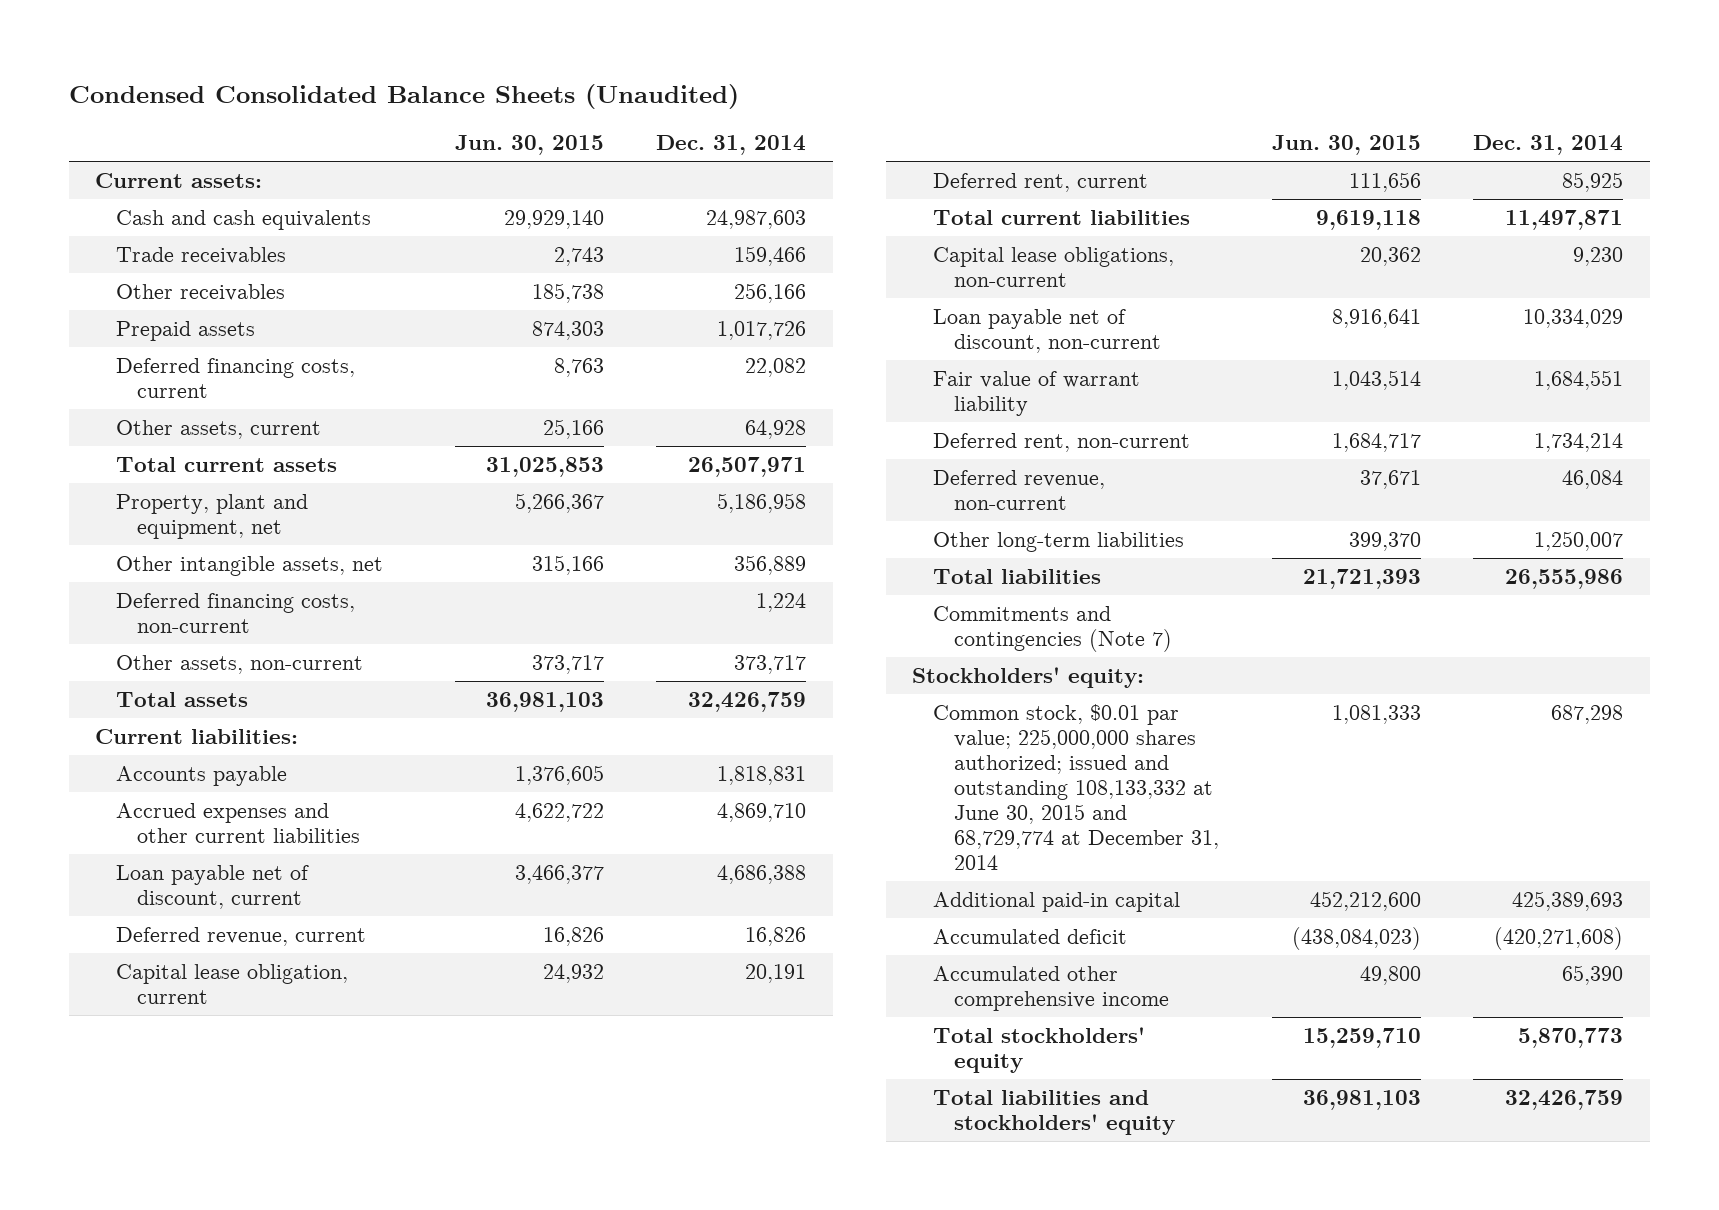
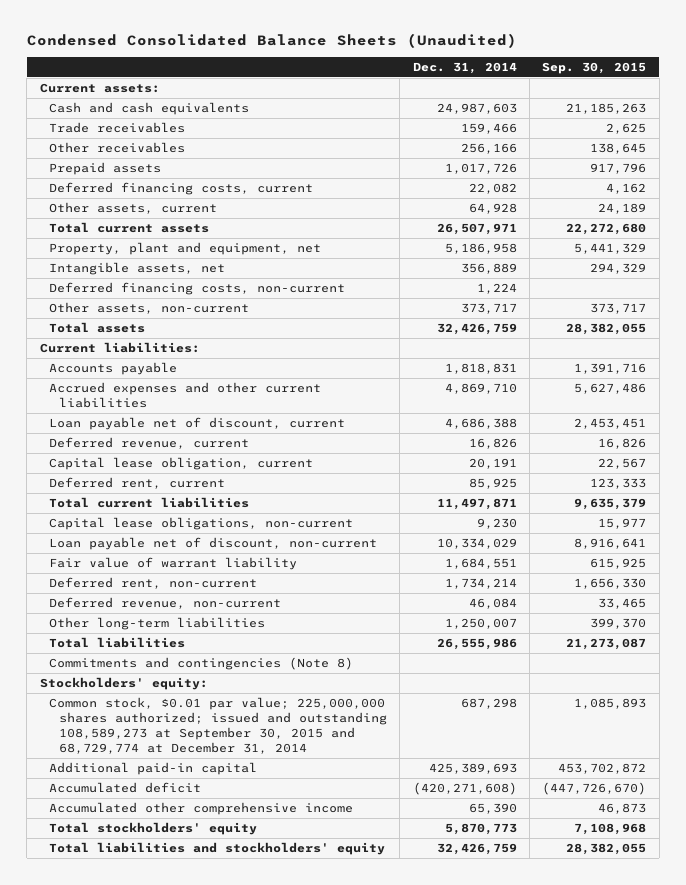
[454,134,604,155] Jun. 30, 2015 -> none
none -> [542,61,647,74] Sep. 30, 2015
[116,555,384,576] Other intangible assets, net -> [49,262,226,276] Intangible assets, net
[933,605,1173,653] Commitments and contingencies (Note 7) -> [49,657,354,671] Commitments and contingencies (Note 8)
[933,703,1220,871] Common stock, $0.01 par value; 225,000,000 shares authorized; issued and outstanding 108,133,332 at June 30, 2015 and 68,729,774 at December 31, 2014 -> [49,697,387,754] Common stock, $0.01 par value; 225,000,000 shares authorized; issued and outstanding 108,589,273 at September 30, 2015 and 68,729,774 at December 31, 2014

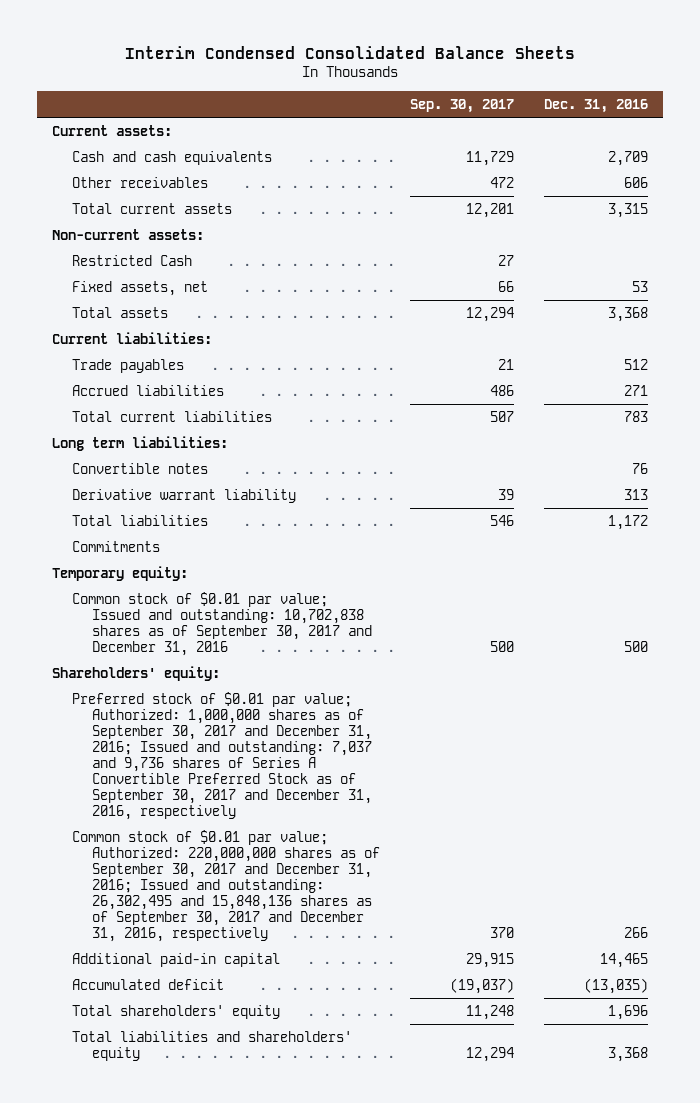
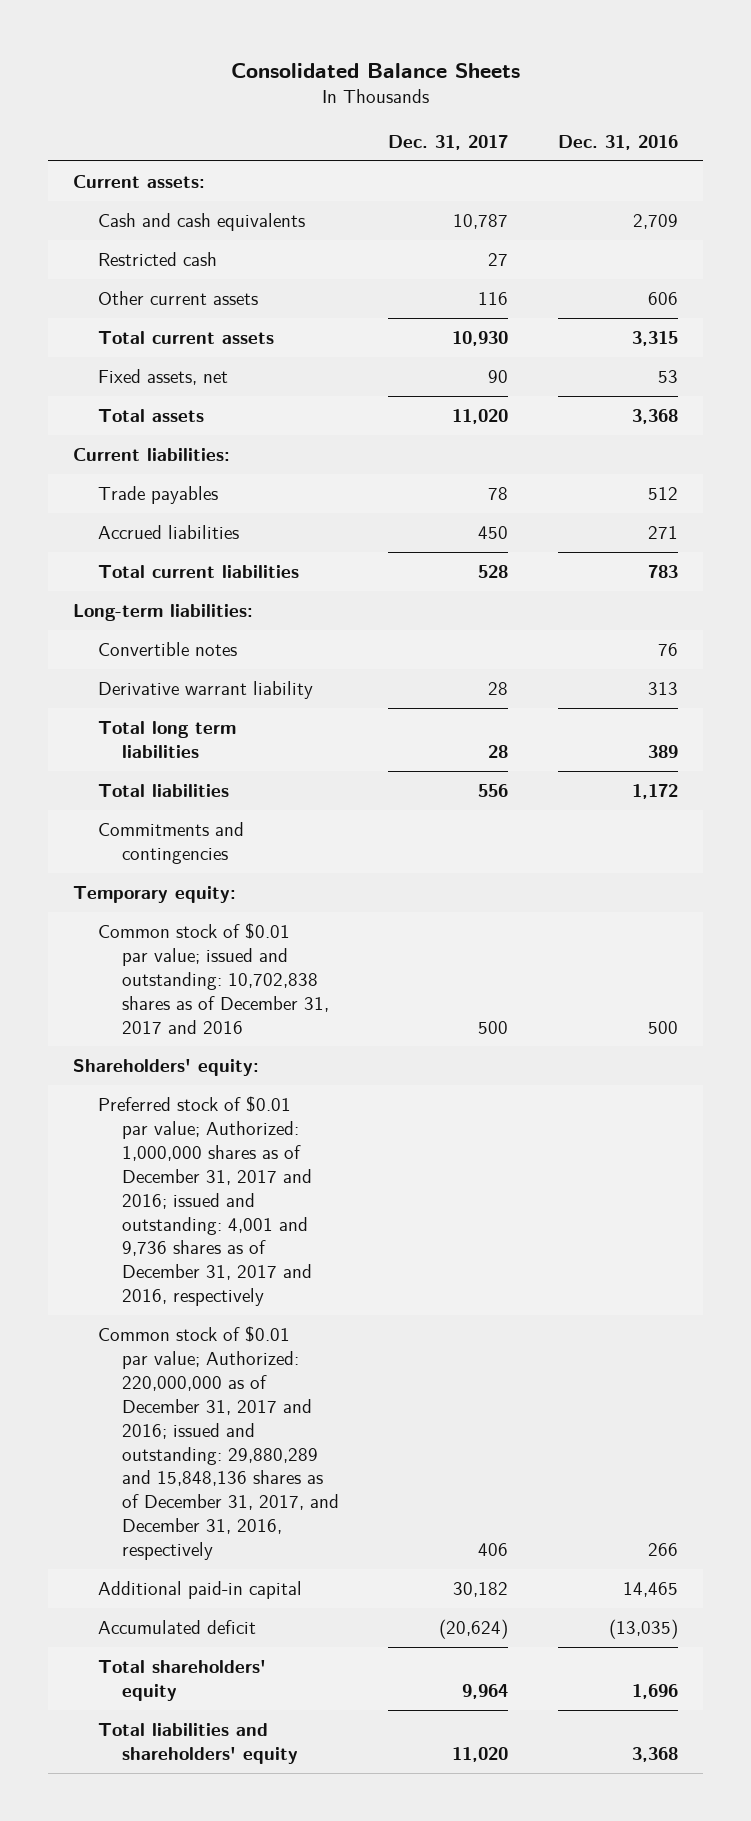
[125,45,576,59] Interim Condensed Consolidated Balance Sheets -> [230,62,520,78] Consolidated Balance Sheets
[409,98,514,113] Sep. 30, 2017 -> none
none -> [388,135,509,151] Dec. 31, 2017
[71,176,208,188] Other receivables -> none
none -> [97,251,217,266] Restricted cash
none -> [97,290,258,305] Other current assets
[52,228,205,240] Non-current assets: -> none
[71,254,192,266] Restricted Cash -> none
[52,435,229,451] Long term liabilities: -> [73,603,254,621] Long-term liabilities:
none -> [97,720,236,758] Total long term liabilities
[71,540,160,552] Commitments -> [97,821,244,864] Commitments and contingencies
[71,591,372,656] Common stock of $0.01 par value; Issued and outstanding: 10,702,838 shares as of September 30, 2017 and December 31, 2016 -> [97,922,330,1034] Common stock of $0.01 par value; issued and outstanding: 10,702,838 shares as of December 31, 2017 and 2016
[71,691,372,821] Preferred stock of $0.01 par value; Authorized: 1,000,000 shares as of September 30, 2017 and December 31, 2016; Issued and outstanding: 7,037 and 9,736 shares of Series A Convertible Preferred Stock as of September 30, 2017 and December 31, 2016, respectively -> [97,1095,313,1307] Preferred stock of $0.01 par value; Authorized: 1,000,000 shares as of December 31, 2017 and 2016; issued and outstanding: 4,001 and 9,736 shares as of December 31, 2017 and 2016, respectively
[71,829,380,943] Common stock of $0.01 par value; Authorized: 220,000,000 shares as of September 30, 2017 and December 31, 2016; Issued and outstanding: 26,302,495 and 15,848,136 shares as of September 30, 2017 and December 31, 2016, respectively -> [97,1325,340,1561] Common stock of $0.01 par value; Authorized: 220,000,000 as of December 31, 2017 and 2016; issued and outstanding: 29,880,289 and 15,848,136 shares as of December 31, 2017, and December 31, 2016, respectively

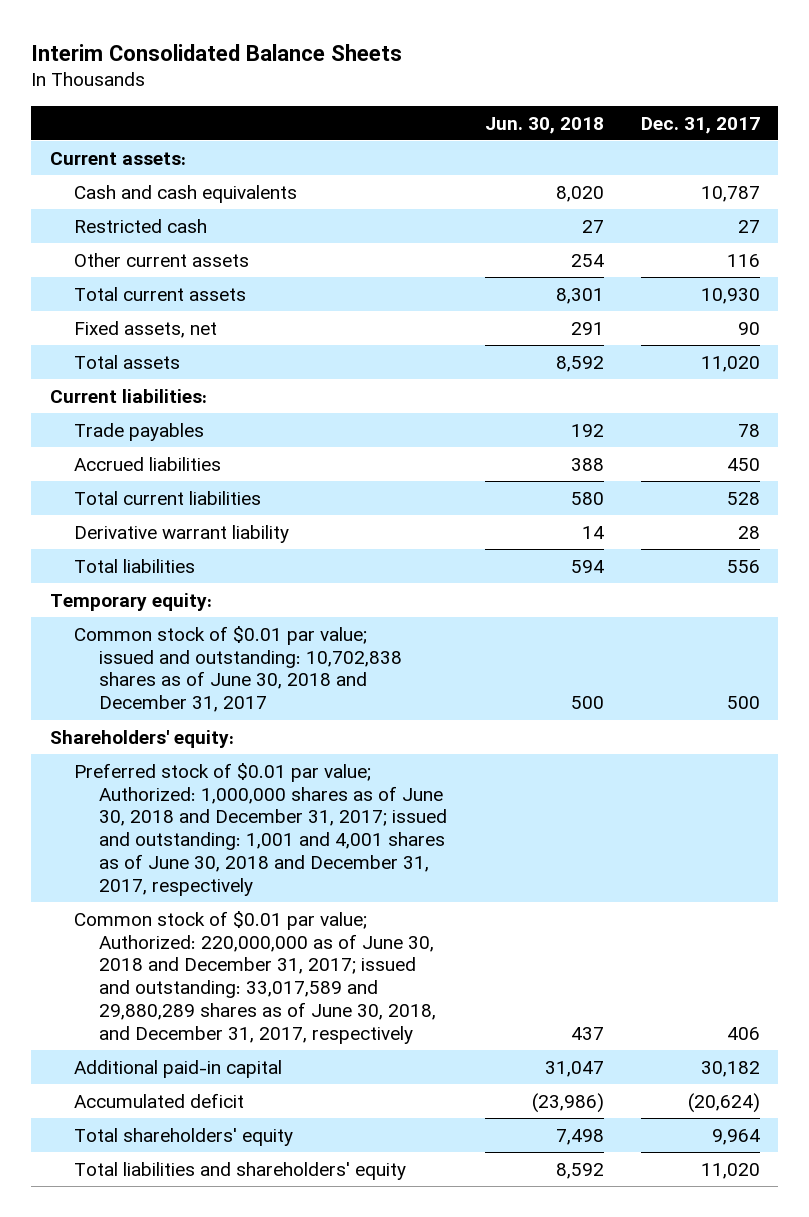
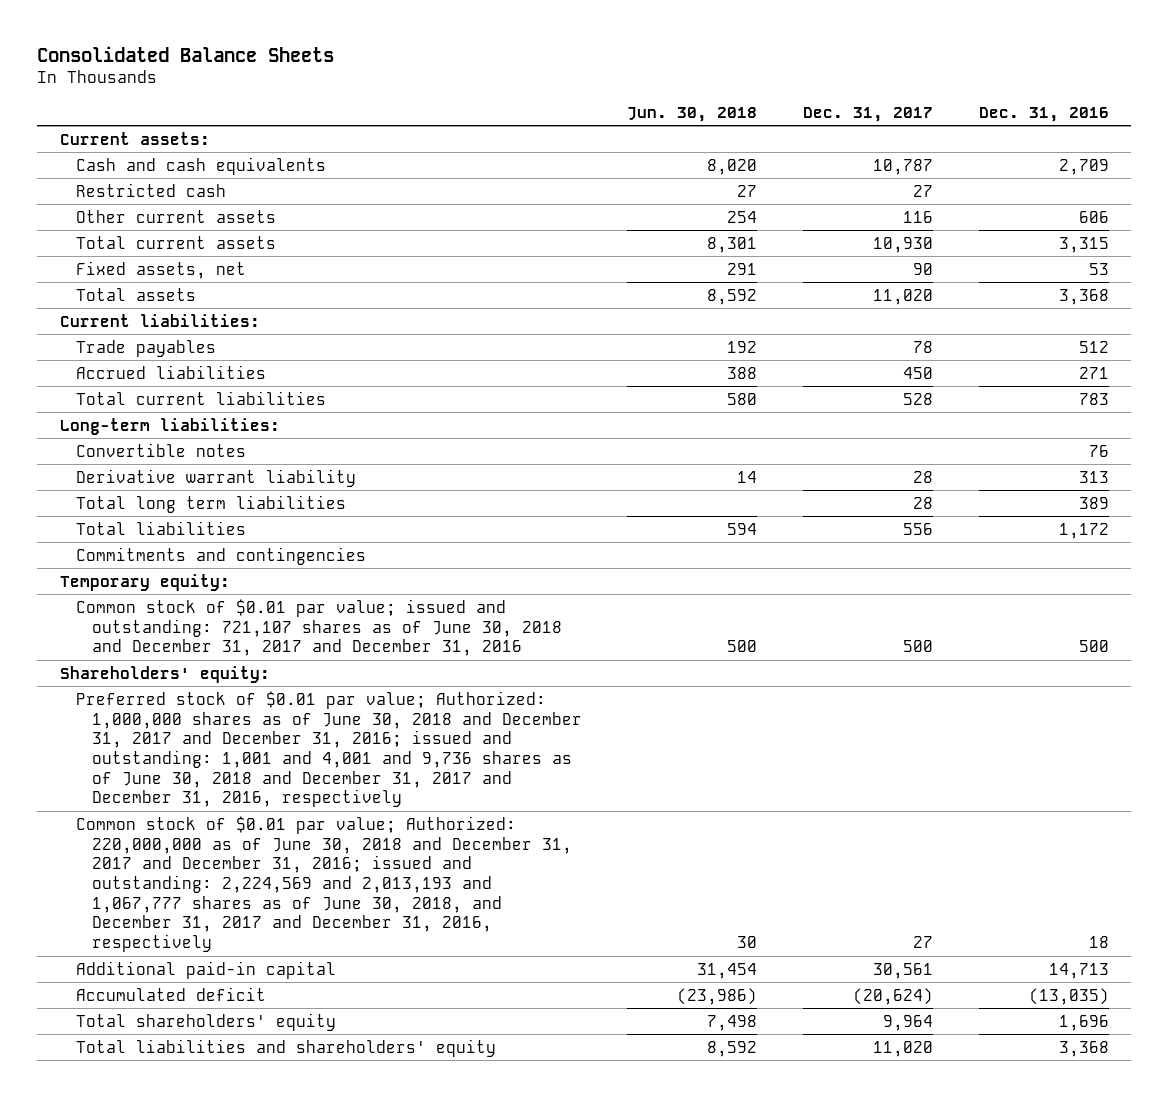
[30,43,402,61] Interim Consolidated Balance Sheets -> [36,45,334,62] Consolidated Balance Sheets
none -> [978,106,1109,122] Dec. 31, 2016
none -> [59,417,280,435] Long-term liabilities:
none -> [75,442,246,457] Convertible notes
none -> [75,494,346,513] Total long term liabilities
none -> [75,546,366,565] Commitments and contingencies
[74,625,403,713] Common stock of $0.01 par value; issued and outstanding: 10,702,838 shares as of June 30, 2018 and December 31, 2017 -> [75,598,562,657] Common stock of $0.01 par value; issued and outstanding: 721,107 shares as of June 30, 2018 and December 31, 2017 and December 31, 2016
[74,762,448,896] Preferred stock of $0.01 par value; Authorized: 1,000,000 shares as of June 30, 2018 and December 31, 2017; issued and outstanding: 1,001 and 4,001 shares as of June 30, 2018 and December 31, 2017, respectively -> [75,690,582,808] Preferred stock of $0.01 par value; Authorized: 1,000,000 shares as of June 30, 2018 and December 31, 2017 and December 31, 2016; issued and outstanding: 1,001 and 4,001 and 9,736 shares as of June 30, 2018 and December 31, 2017 and December 31, 2016, respectively
[74,910,437,1044] Common stock of $0.01 par value; Authorized: 220,000,000 as of June 30, 2018 and December 31, 2017; issued and outstanding: 33,017,589 and 29,880,289 shares as of June 30, 2018, and December 31, 2017, respectively -> [75,815,572,953] Common stock of $0.01 par value; Authorized: 220,000,000 as of June 30, 2018 and December 31, 2017 and December 31, 2016; issued and outstanding: 2,224,569 and 2,013,193 and 1,067,777 shares as of June 30, 2018, and December 31, 2017 and December 31, 2016, respectively
[570,1026,604,1040] 437 -> [737,936,758,949] 30
[726,1026,760,1040] 406 -> [913,936,934,949] 27
[544,1060,604,1077] 31,047 -> [697,962,758,979] 31,454
[700,1060,760,1077] 30,182 -> [873,962,934,979] 30,561

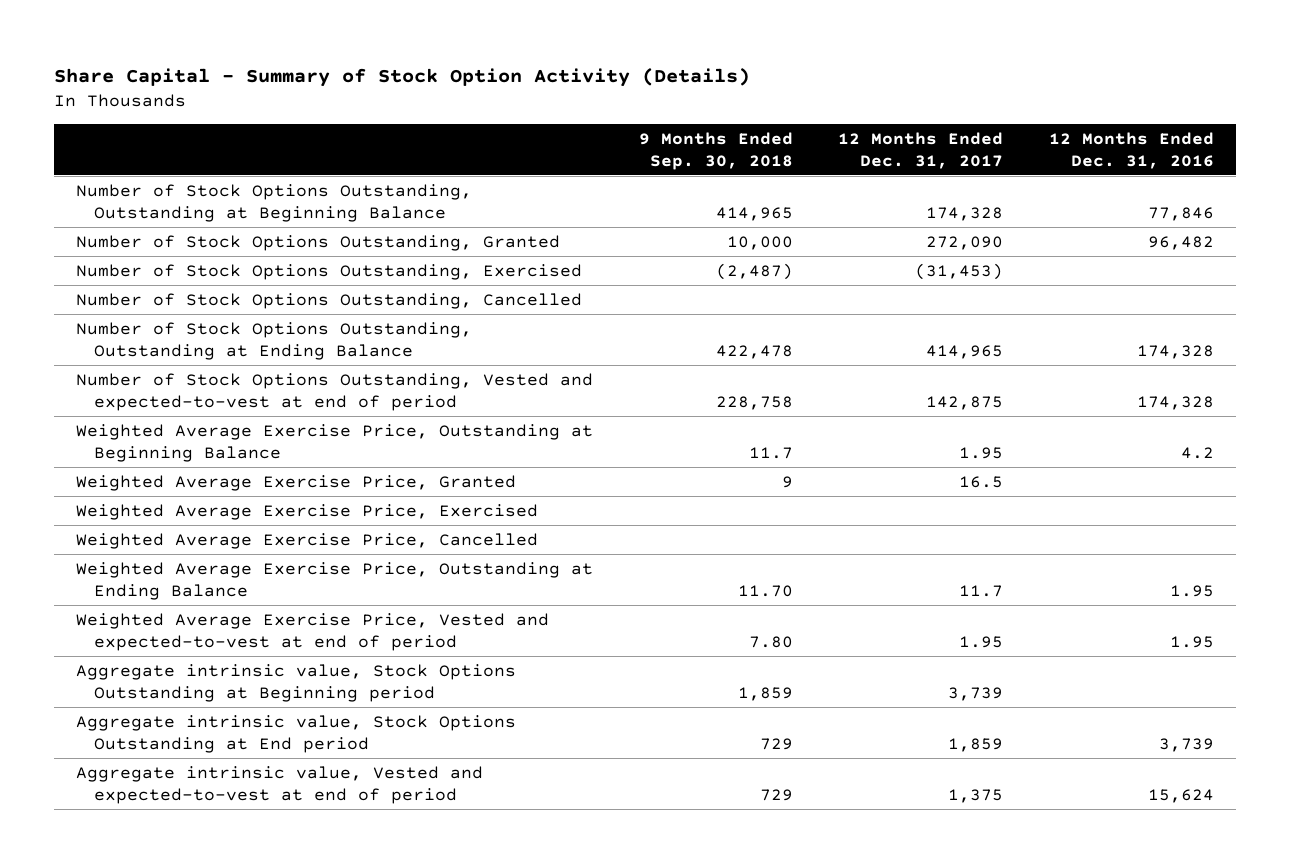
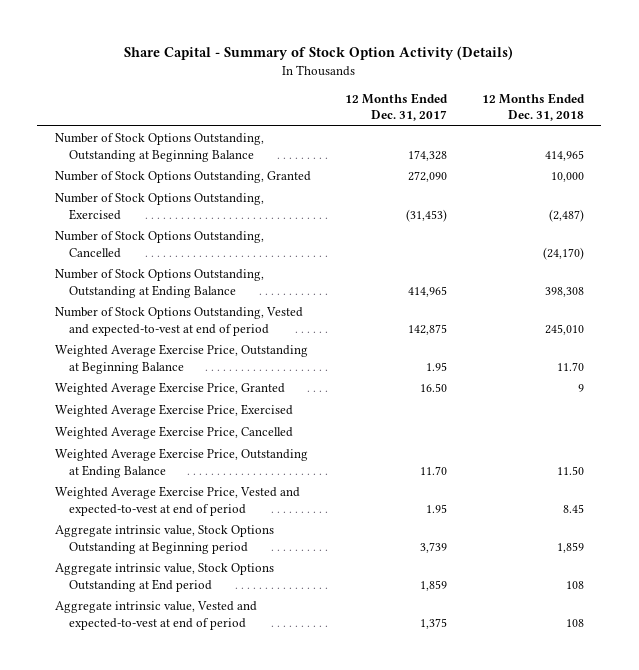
[638,131,793,170] 9 Months Ended Sep. 30, 2018 -> none
[1048,131,1214,169] 12 Months Ended Dec. 31, 2016 -> none
none -> [481,92,585,121] 12 Months Ended Dec. 31, 2018
[959,476,1004,489] 16.5 -> [420,383,448,393] 16.50
[959,584,1004,597] 11.7 -> [420,465,448,475] 11.70

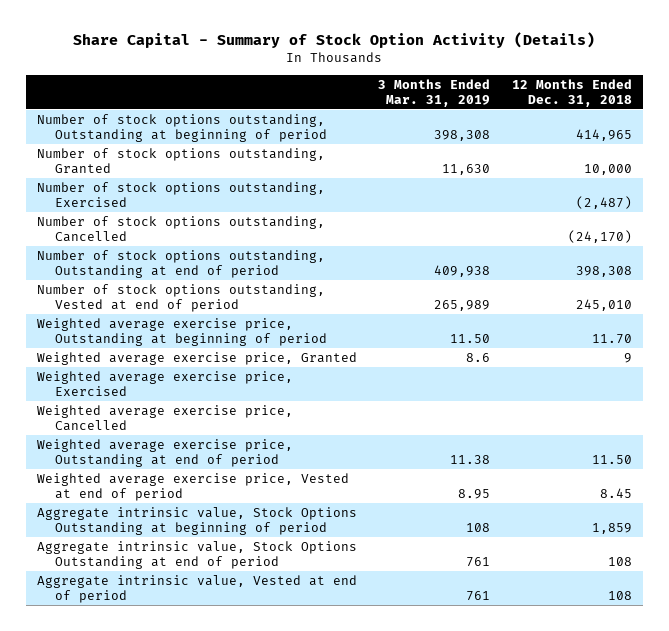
[345,92,449,121] 12 Months Ended Dec. 31, 2017 -> none
none -> [378,78,491,108] 3 Months Ended Mar. 31, 2019
[54,133,264,162] Number of Stock Options Outstanding, Outstanding at Beginning Balance -> [36,113,327,143] Number of stock options outstanding, Outstanding at beginning of period
[54,171,311,184] Number of Stock Options Outstanding, Granted -> [36,147,325,175] Number of stock options outstanding, Granted
[54,193,264,220] Number of Stock Options Outstanding, Exercised -> [36,181,325,208] Number of stock options outstanding, Exercised
[54,231,264,258] Number of Stock Options Outstanding, Cancelled -> [36,215,325,243] Number of stock options outstanding, Cancelled
[54,269,264,298] Number of Stock Options Outstanding, Outstanding at Ending Balance -> [36,249,325,279] Number of stock options outstanding, Outstanding at end of period
[54,307,303,336] Number of Stock Options Outstanding, Vested and expected-to-vest at end of period -> [36,283,325,313] Number of stock options outstanding, Vested at end of period
[54,344,308,374] Weighted Average Exercise Price, Outstanding at Beginning Balance -> [36,317,327,347] Weighted average exercise price, Outstanding at beginning of period
[54,382,285,396] Weighted Average Exercise Price, Granted -> [36,351,357,365] Weighted average exercise price, Granted
[54,404,293,418] Weighted Average Exercise Price, Exercised -> [36,370,293,397] Weighted average exercise price, Exercised
[54,426,293,440] Weighted Average Exercise Price, Cancelled -> [36,404,293,432] Weighted average exercise price, Cancelled
[54,448,308,478] Weighted Average Exercise Price, Outstanding at Ending Balance -> [36,438,293,468] Weighted average exercise price, Outstanding at end of period
[54,486,300,516] Weighted Average Exercise Price, Vested and expected-to-vest at end of period -> [36,472,349,502] Weighted average exercise price, Vested at end of period
[54,525,274,554] Aggregate intrinsic value, Stock Options Outstanding at Beginning period -> [36,506,357,536] Aggregate intrinsic value, Stock Options Outstanding at beginning of period
[54,563,274,592] Aggregate intrinsic value, Stock Options Outstanding at End period -> [36,540,357,570] Aggregate intrinsic value, Stock Options Outstanding at end of period
[54,601,257,630] Aggregate intrinsic value, Vested and expected-to-vest at end of period -> [36,574,357,604] Aggregate intrinsic value, Vested at end of period

